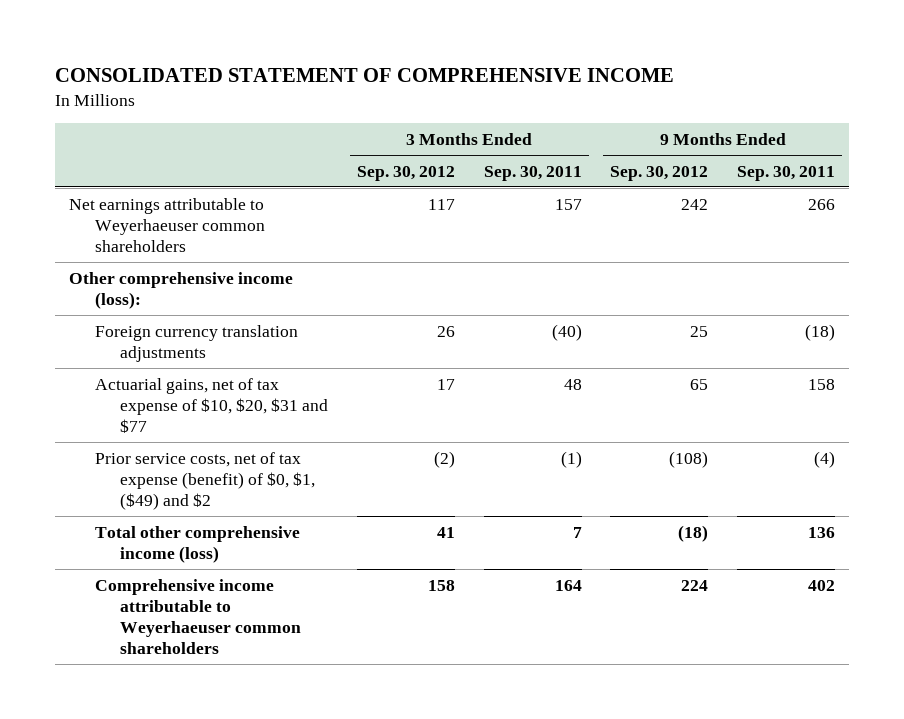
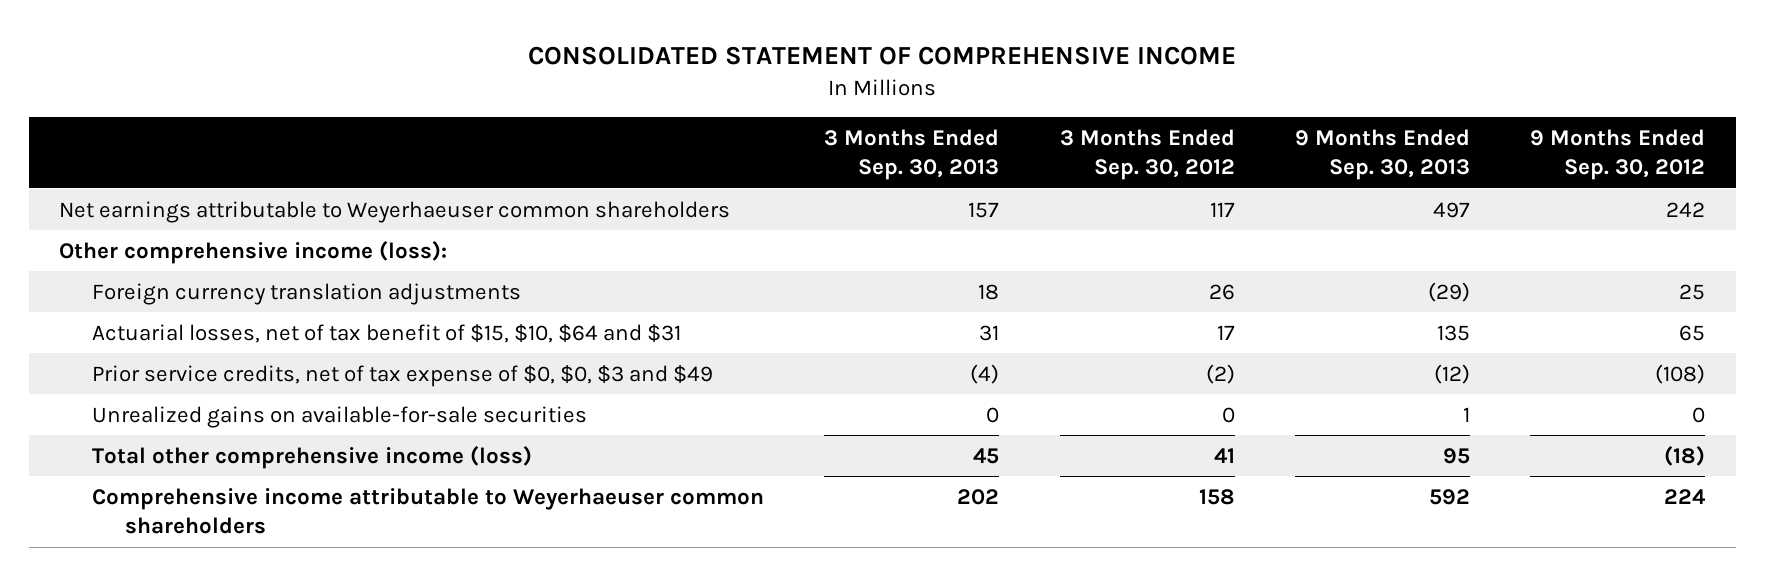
[483,165,582,181] Sep. 30, 2011 -> none
[736,165,835,181] Sep. 30, 2011 -> none
none -> [824,129,1000,181] 3 Months Ended Sep. 30, 2013
none -> [1295,129,1471,181] 9 Months Ended Sep. 30, 2013
[94,377,329,433] Actuarial gains, net of tax expense of $10, $20, $31 and $77 -> [92,323,682,343] Actuarial losses, net of tax benefit of $15, $10, $64 and $31
[94,451,316,510] Prior service costs, net of tax expense (benefit) of $0, $1, ($49) and $2 -> [92,364,714,387] Prior service credits, net of tax expense of $0, $0, $3 and $49
none -> [92,405,588,428] Unrealized gains on available-for-sale securities

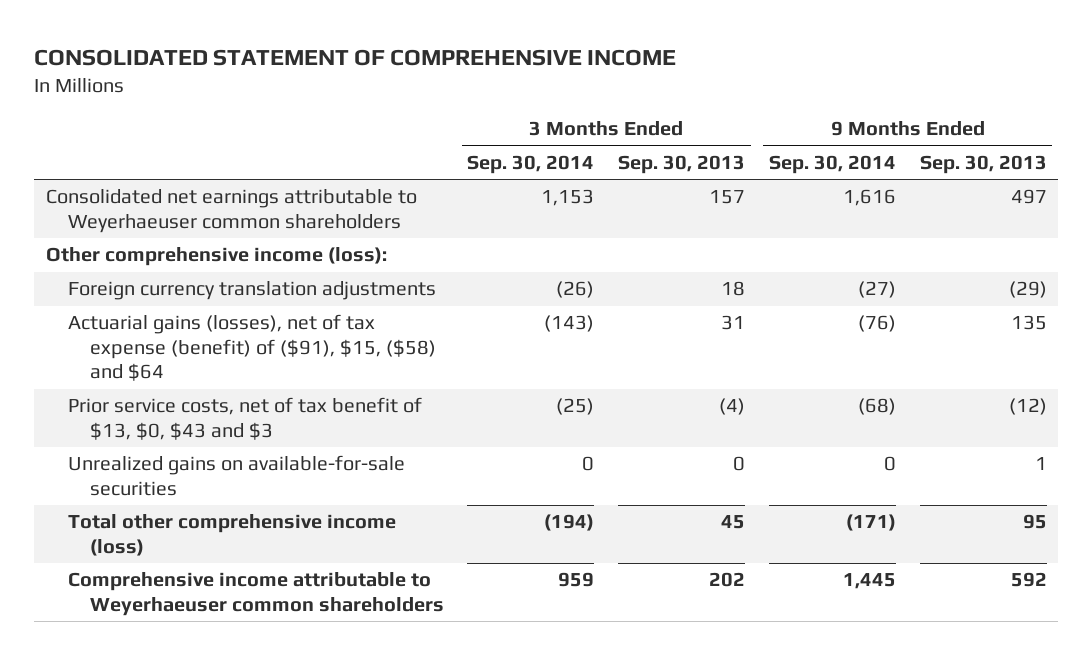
[1059,129,1235,181] 3 Months Ended Sep. 30, 2012 -> none
[1530,129,1706,181] 9 Months Ended Sep. 30, 2012 -> none
none -> [467,154,595,174] Sep. 30, 2014
none -> [768,154,896,174] Sep. 30, 2014
[59,200,731,223] Net earnings attributable to Weyerhaeuser common shareholders -> [45,189,417,233] Consolidated net earnings attributable to Weyerhaeuser common shareholders
[92,323,682,343] Actuarial losses, net of tax benefit of $15, $10, $64 and $31 -> [67,314,436,382] Actuarial gains (losses), net of tax expense (benefit) of ($91), $15, ($58) and $64
[92,364,714,387] Prior service credits, net of tax expense of $0, $0, $3 and $49 -> [67,397,422,440] Prior service costs, net of tax benefit of $13, $0, $43 and $3

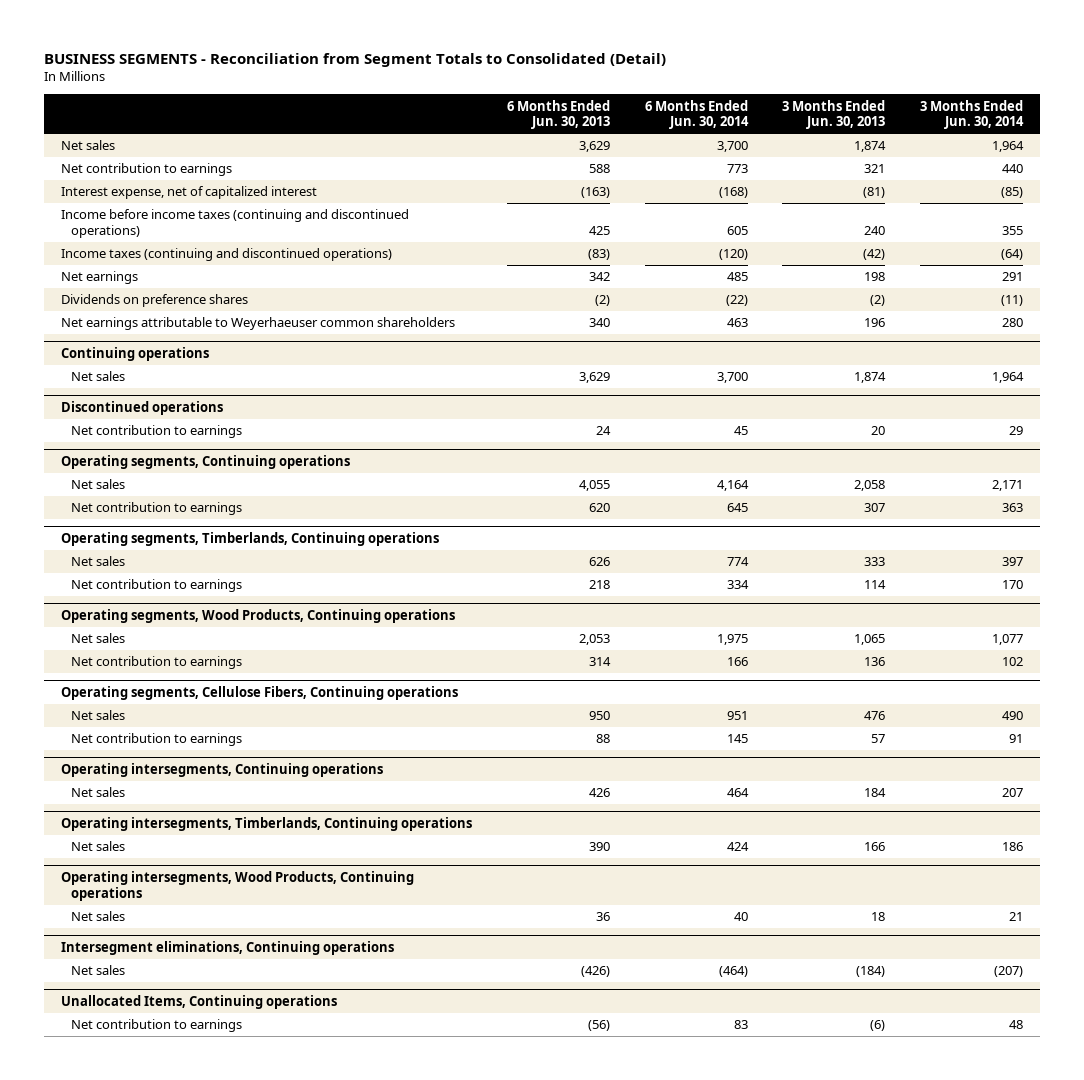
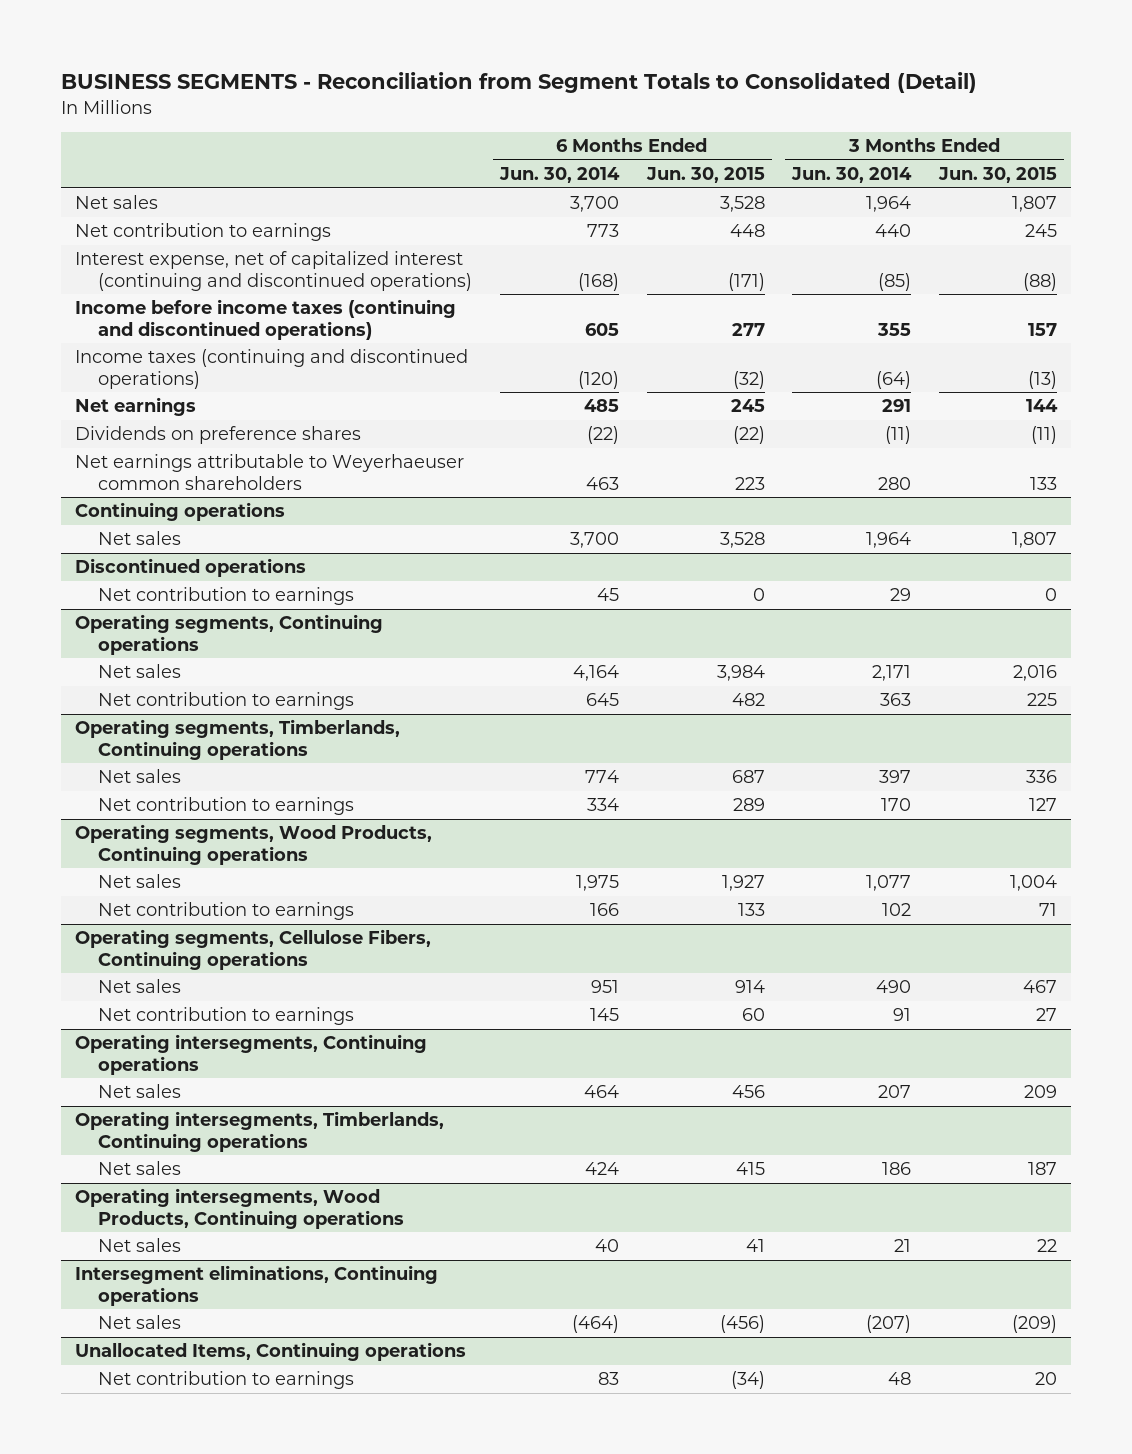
[507,99,611,130] 6 Months Ended Jun. 30, 2013 -> none
[782,99,886,130] 3 Months Ended Jun. 30, 2013 -> none
none -> [645,166,765,183] Jun. 30, 2015
none -> [938,166,1058,183] Jun. 30, 2015
[61,186,318,200] Interest expense, net of capitalized interest -> [75,251,473,291] Interest expense, net of capitalized interest (continuing and discontinued operations)

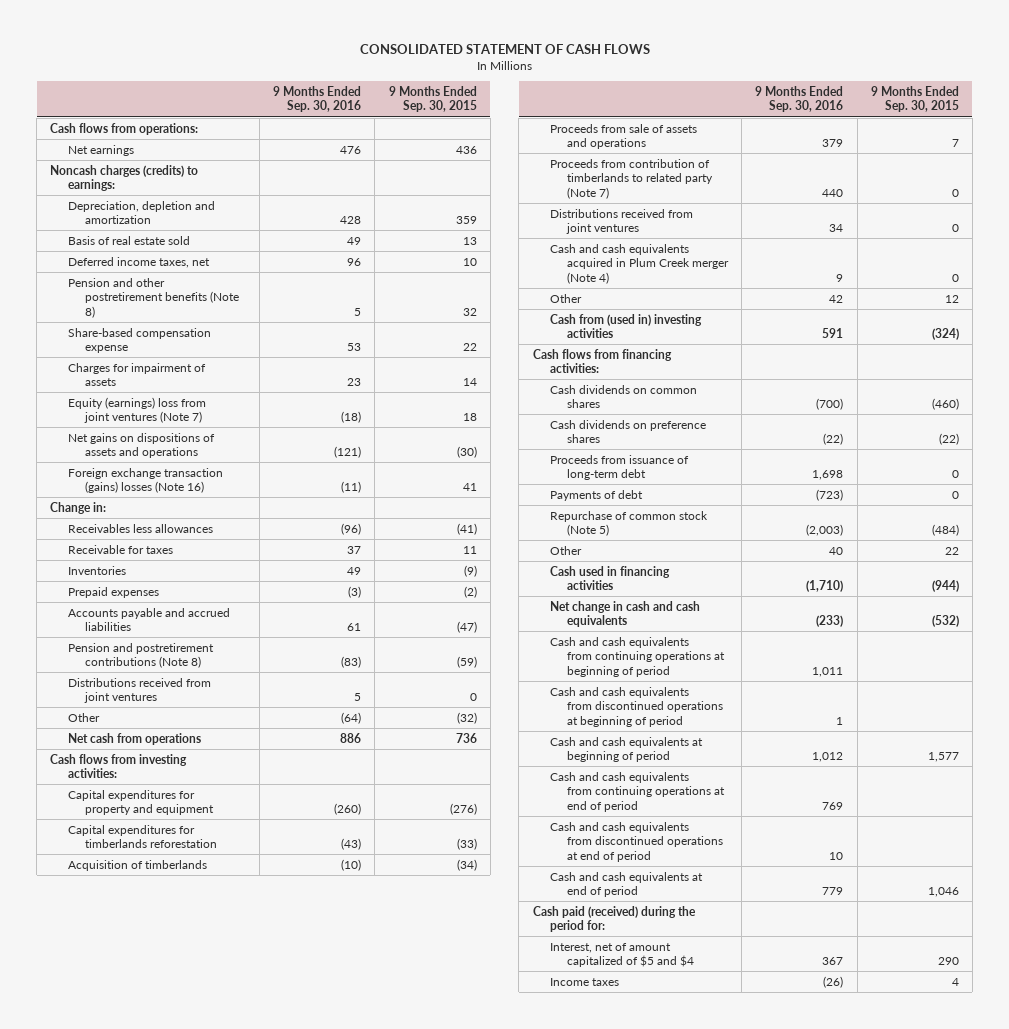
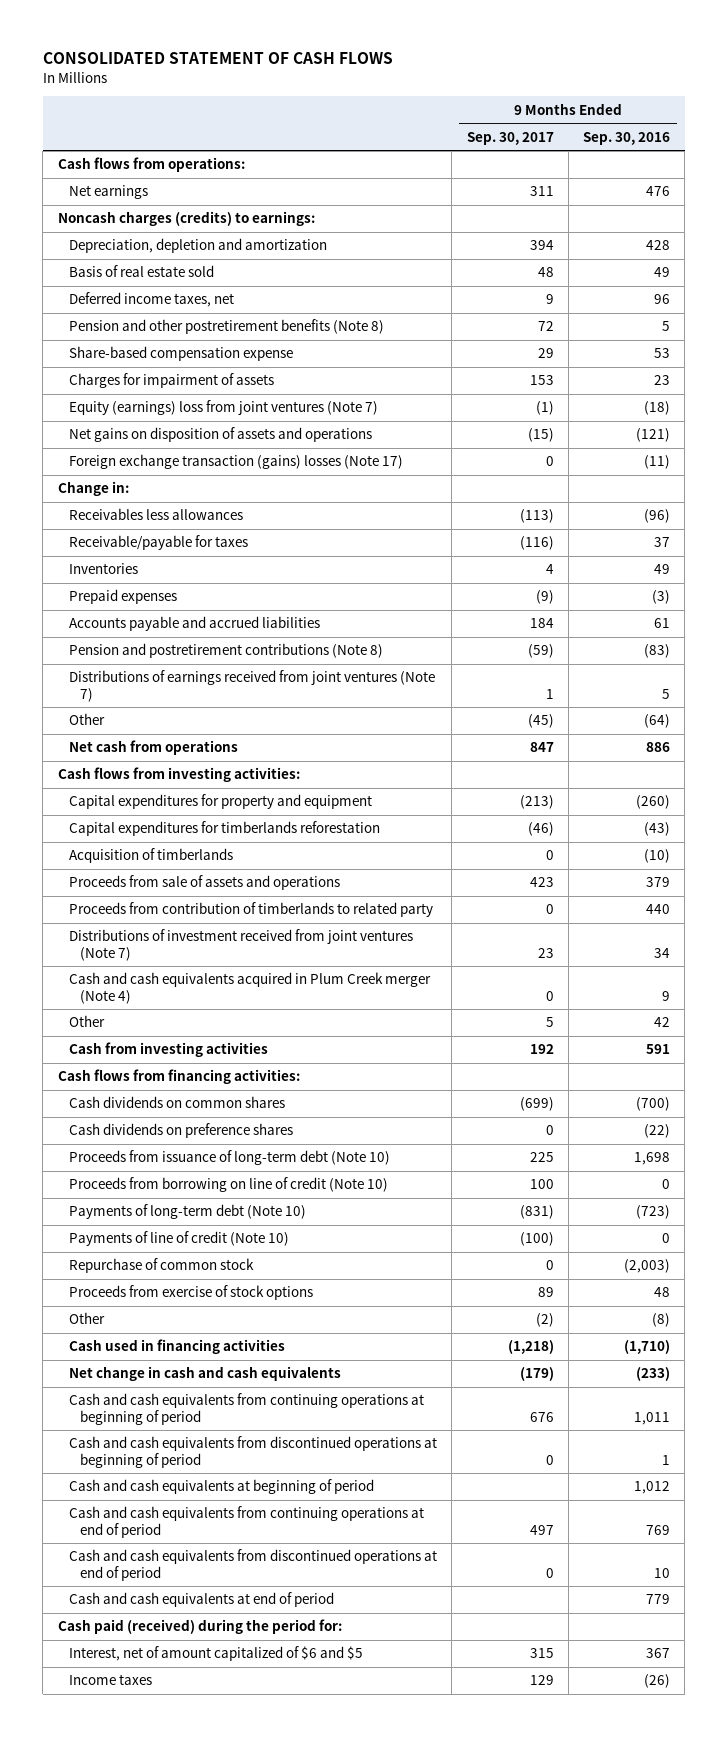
[388,85,477,113] 9 Months Ended Sep. 30, 2015 -> none
none -> [466,131,554,145] Sep. 30, 2017
[67,432,215,459] Net gains on dispositions of assets and operations -> [69,427,373,443] Net gains on disposition of assets and operations
[67,467,223,494] Foreign exchange transaction (gains) losses (Note 16) -> [69,454,404,470] Foreign exchange transaction (gains) losses (Note 17)
[67,544,173,554] Receivable for taxes -> [69,535,249,551] Receivable/payable for taxes
[67,677,211,704] Distributions received from joint ventures -> [69,670,436,702] Distributions of earnings received from joint ventures (Note 7)
[549,158,713,199] Proceeds from contribution of timberlands to related party (Note 7) -> [69,902,434,918] Proceeds from contribution of timberlands to related party
[549,208,693,235] Distributions received from joint ventures -> [69,929,414,961] Distributions of investment received from joint ventures (Note 7)
[549,313,702,339] Cash from (used in) investing activities -> [69,1042,269,1058] Cash from investing activities
[549,454,689,481] Proceeds from issuance of long-term debt -> [69,1150,391,1166] Proceeds from issuance of long-term debt (Note 10)
none -> [69,1177,389,1193] Proceeds from borrowing on line of credit (Note 10)
[549,489,643,501] Payments of debt -> [69,1204,307,1220] Payments of long-term debt (Note 10)
none -> [69,1231,290,1247] Payments of line of credit (Note 10)
[549,510,708,537] Repurchase of common stock (Note 5) -> [69,1258,255,1274] Repurchase of common stock
none -> [69,1285,314,1301] Proceeds from exercise of stock options
[829,546,844,555] 40 -> [652,1313,671,1328] (8)
[549,942,694,968] Interest, net of amount capitalized of $5 and $4 -> [69,1646,364,1662] Interest, net of amount capitalized of $6 and $5

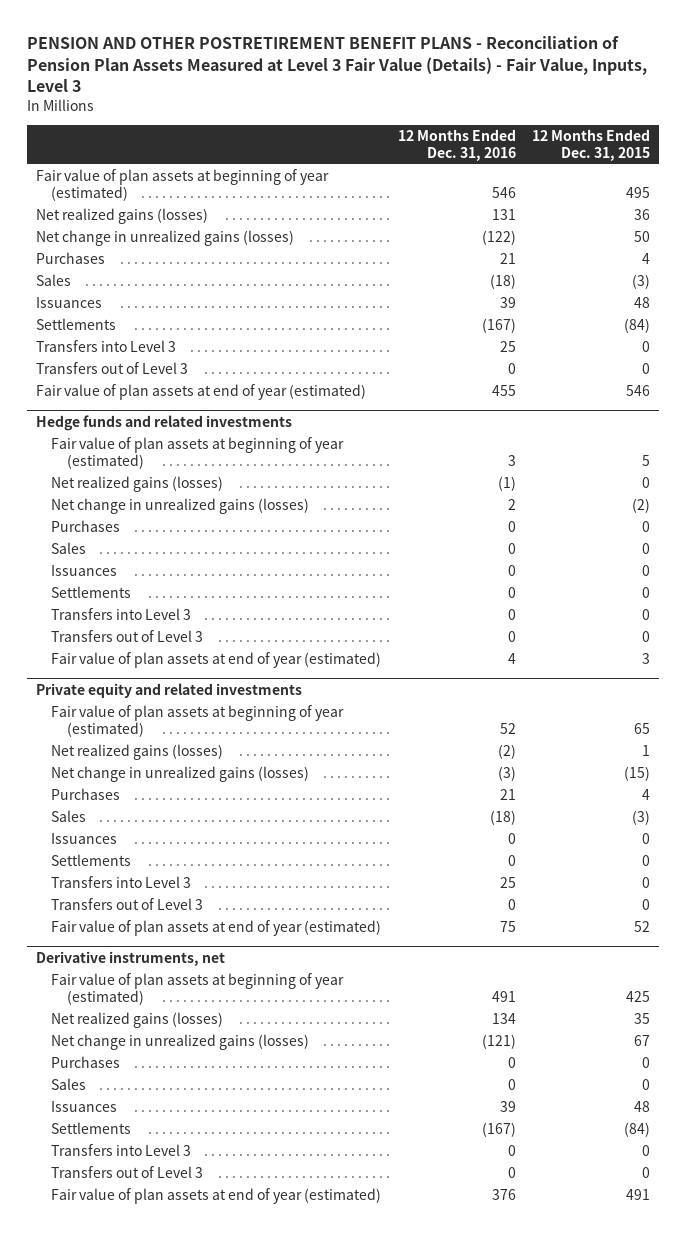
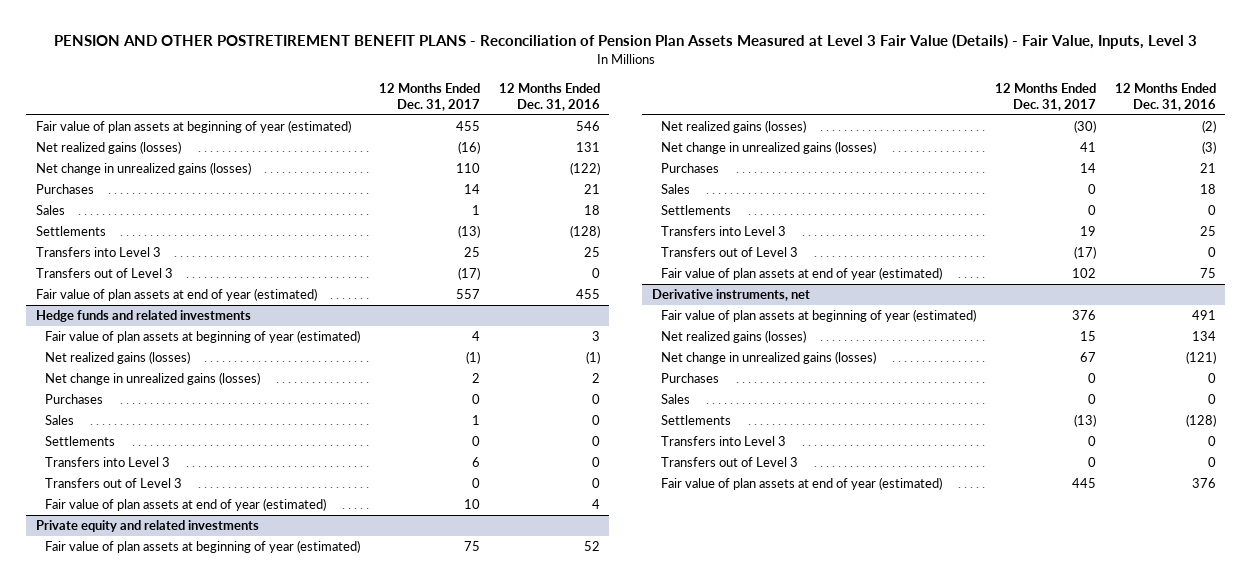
[532,129,651,161] 12 Months Ended Dec. 31, 2015 -> none
none -> [378,82,480,111] 12 Months Ended Dec. 31, 2017
[35,297,102,309] Issuances -> none
[489,274,516,290] (18) -> [583,205,600,216] 18
[481,318,516,334] (167) -> [569,225,600,239] (128)
[51,565,118,577] Issuances -> none
[51,833,118,845] Issuances -> none
[489,810,516,826] (18) -> [1199,184,1216,195] 18
[51,1101,118,1113] Issuances -> none
[481,1122,516,1138] (167) -> [1185,414,1216,428] (128)

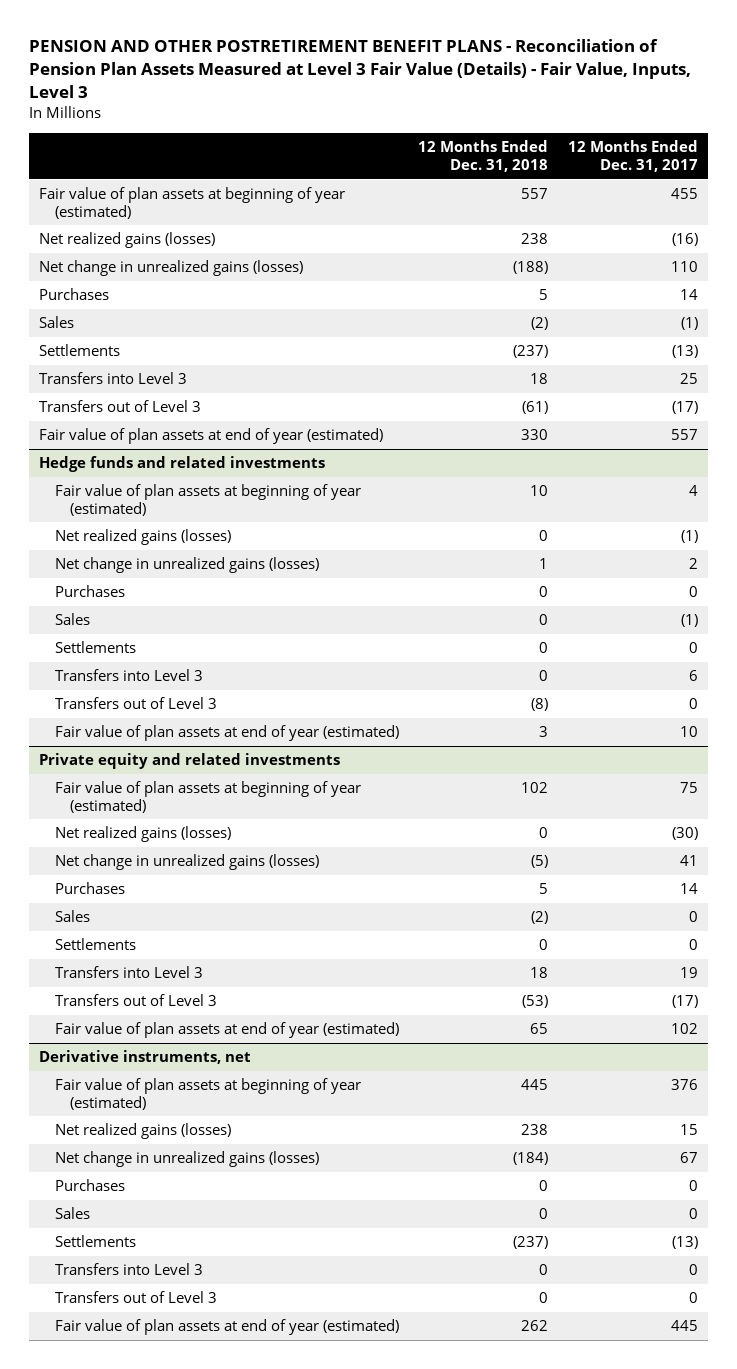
[498,82,600,111] 12 Months Ended Dec. 31, 2016 -> none
none -> [418,140,549,172] 12 Months Ended Dec. 31, 2018
[471,205,480,216] 1 -> [680,317,698,331] (1)
[471,415,480,426] 1 -> [680,614,698,628] (1)

